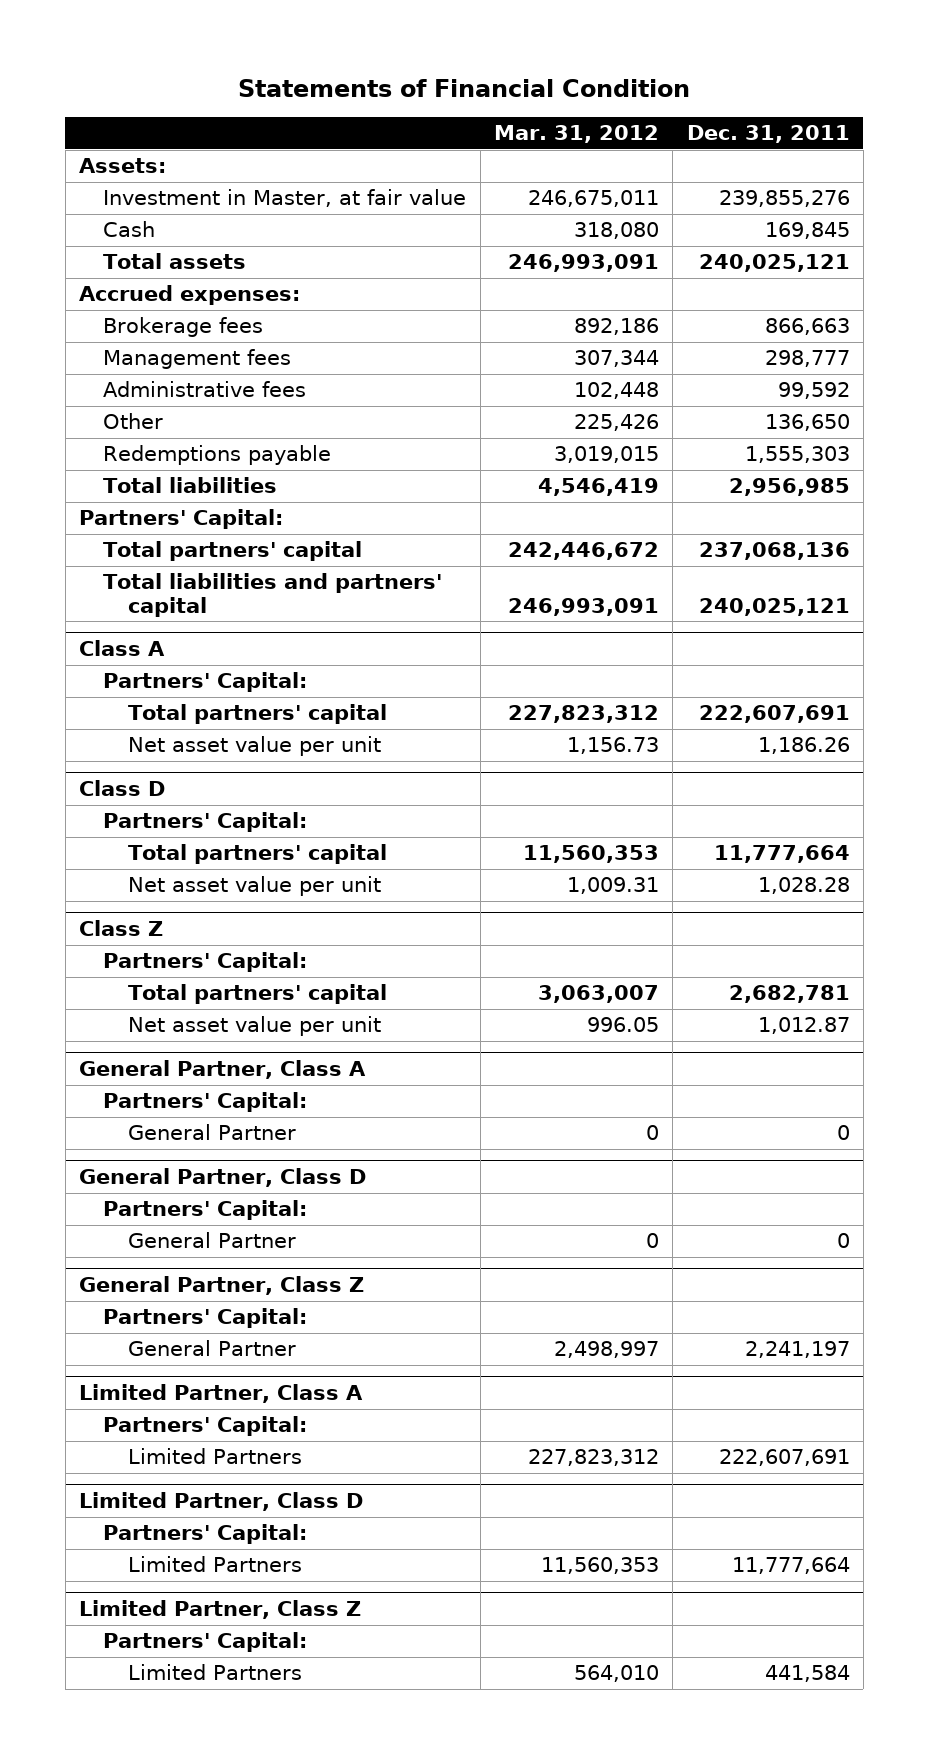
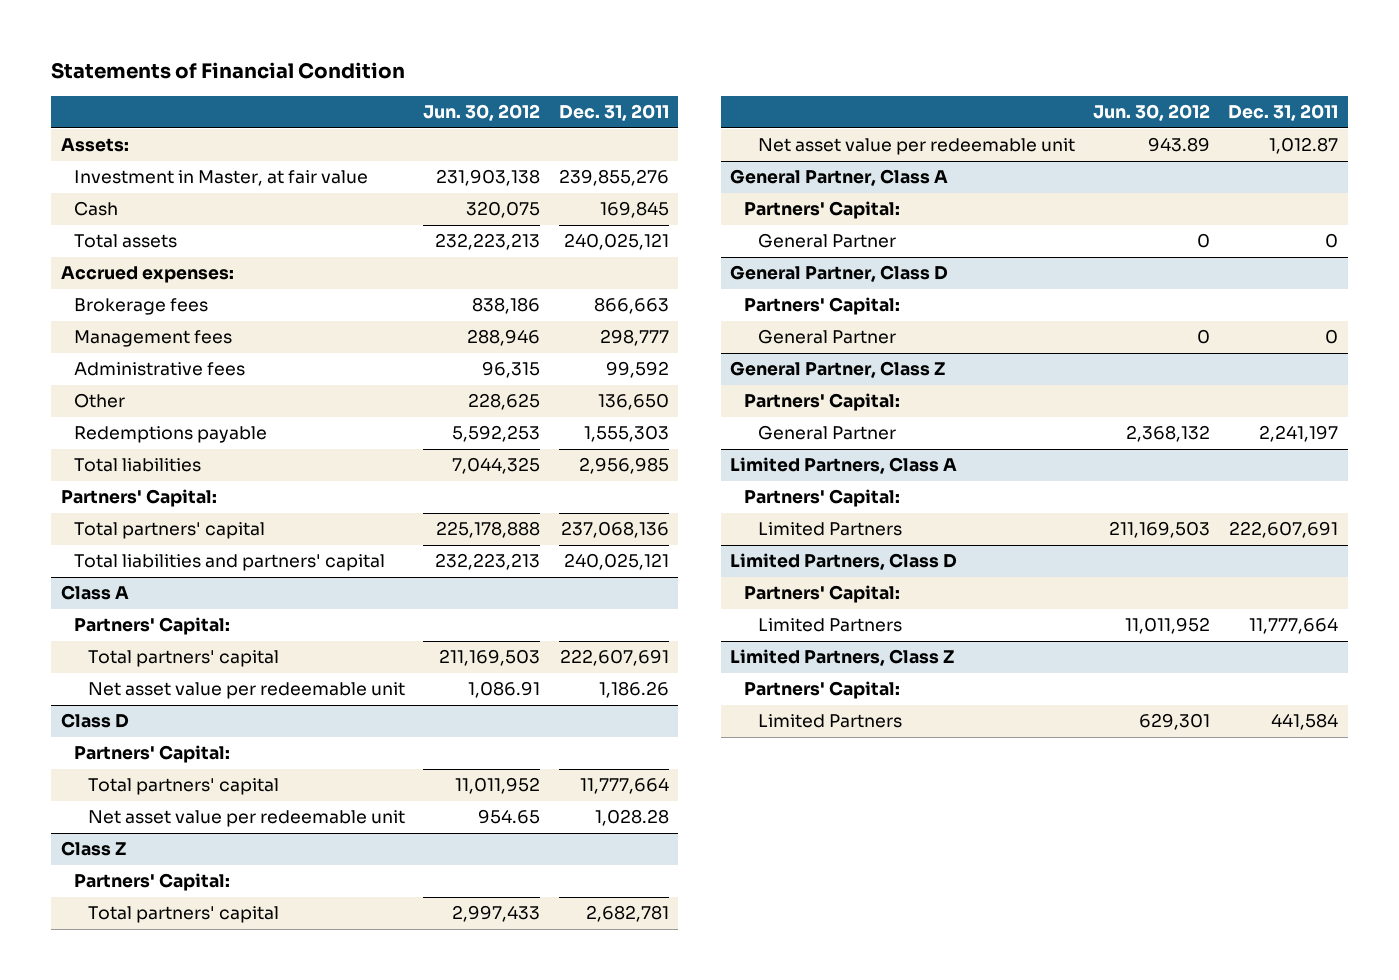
[494,125,660,144] Mar. 31, 2012 -> none
none -> [423,104,541,122] Jun. 30, 2012
[128,736,382,757] Net asset value per unit -> [87,682,405,700] Net asset value per redeemable unit
[128,876,382,897] Net asset value per unit -> [87,810,405,828] Net asset value per redeemable unit
[128,1016,382,1037] Net asset value per unit -> [757,138,1075,156] Net asset value per redeemable unit
[78,1384,363,1404] Limited Partner, Class A -> [730,457,958,475] Limited Partners, Class A
[78,1492,363,1512] Limited Partner, Class D -> [730,553,958,571] Limited Partners, Class D
[78,1600,361,1620] Limited Partner, Class Z -> [730,649,955,667] Limited Partners, Class Z

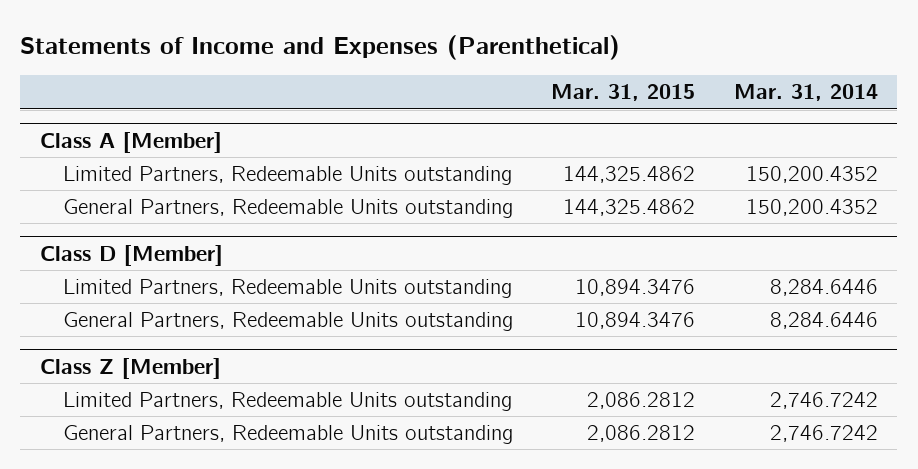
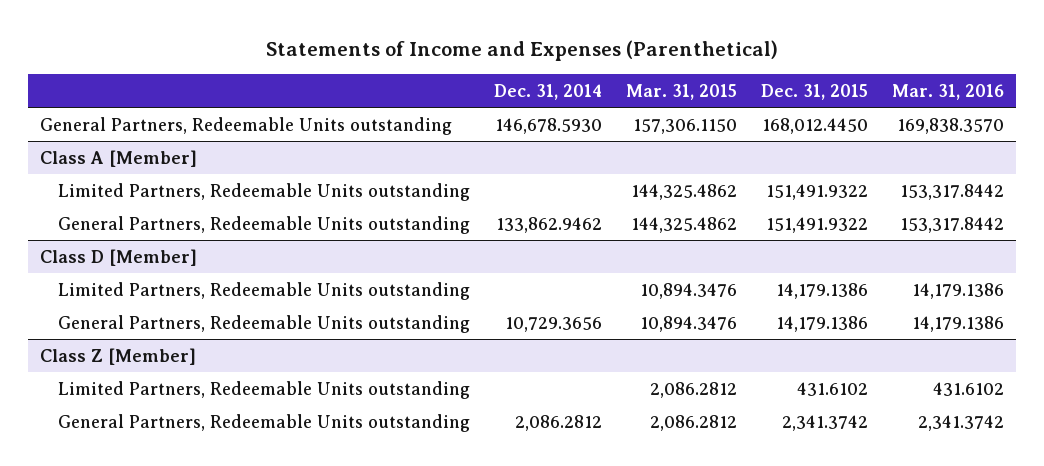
[733,84,878,102] Mar. 31, 2014 -> none
none -> [494,84,603,101] Dec. 31, 2014
none -> [761,84,869,101] Dec. 31, 2015
none -> [892,84,1005,101] Mar. 31, 2016
none -> [40,116,453,135] General Partners, Redeemable Units outstanding

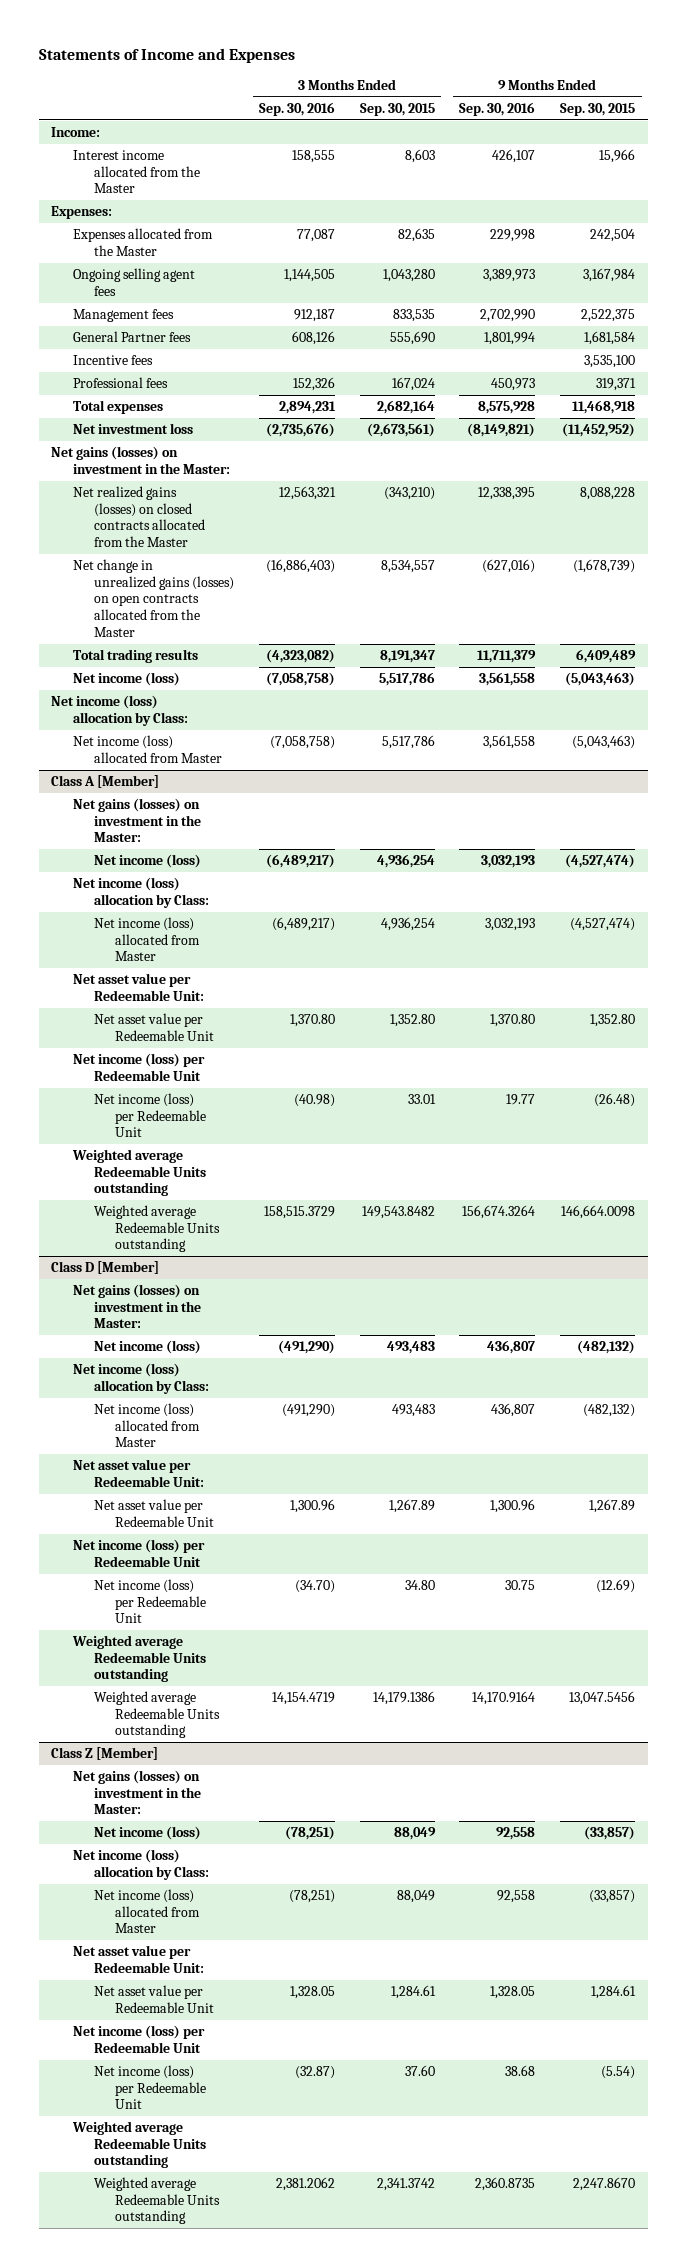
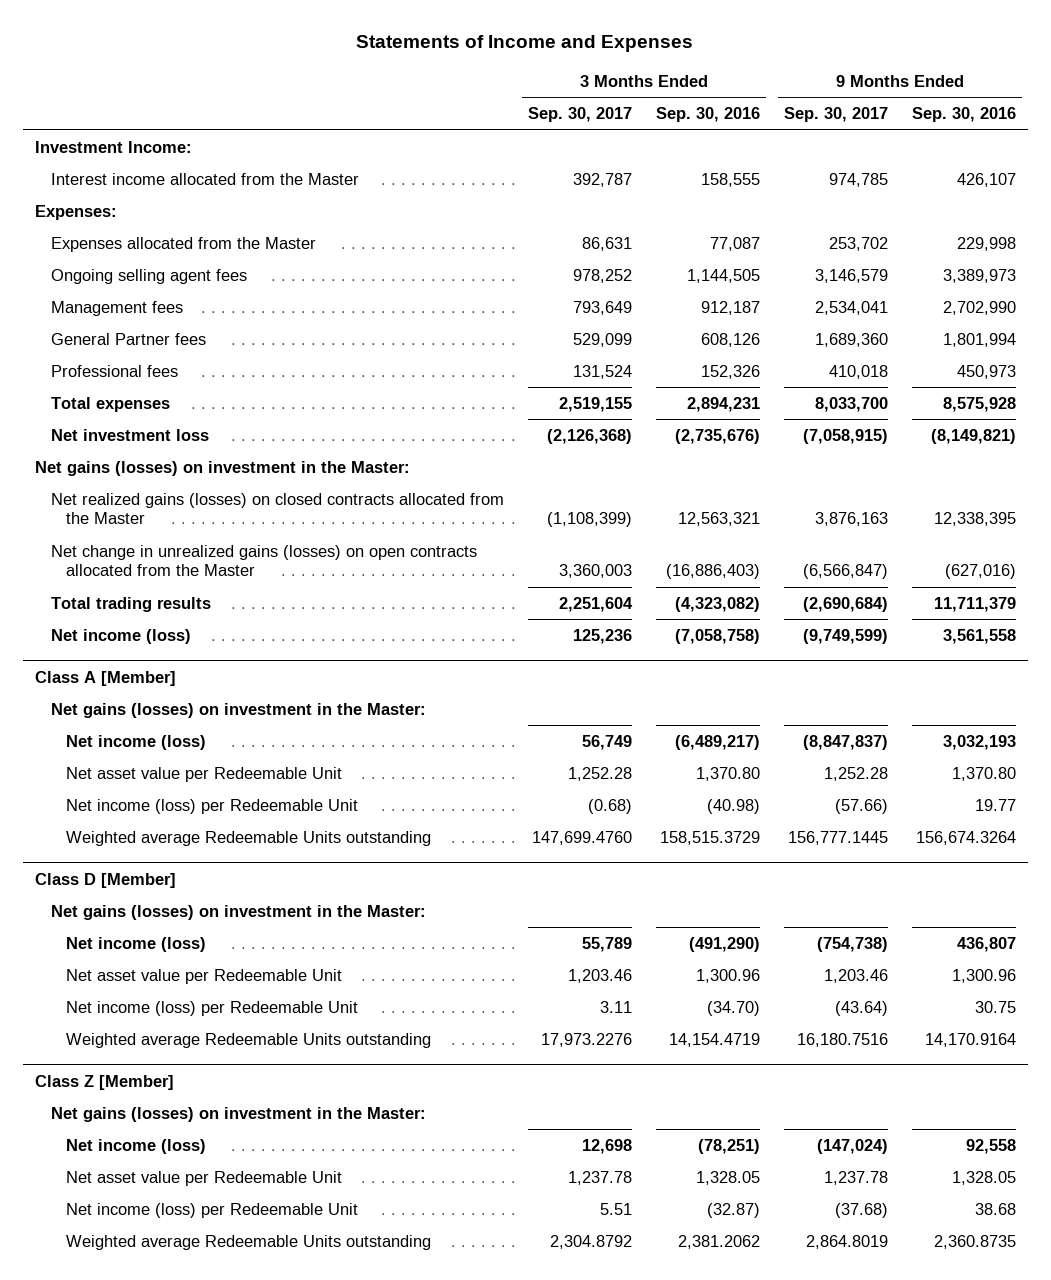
[359,102,435,116] Sep. 30, 2015 -> none
[560,102,636,116] Sep. 30, 2015 -> none
none -> [527,107,632,123] Sep. 30, 2017
none -> [783,107,888,123] Sep. 30, 2017
[51,127,101,138] Income: -> [35,140,193,153] Investment Income:
[72,355,153,366] Incentive fees -> none
[51,695,188,726] Net income (loss) allocation by Class: -> none
[72,735,222,763] Net income (loss) allocated from Master -> none
[72,877,209,908] Net income (loss) allocation by Class: -> none
[93,917,201,962] Net income (loss) allocated from Master -> none
[72,973,204,1001] Net asset value per Redeemable Unit: -> none
[72,1053,205,1081] Net income (loss) per Redeemable Unit -> none
[71,1149,206,1197] Weighted average Redeemable Units outstanding -> none
[72,1363,209,1394] Net income (loss) allocation by Class: -> none
[93,1403,201,1448] Net income (loss) allocated from Master -> none
[72,1459,204,1487] Net asset value per Redeemable Unit: -> none
[72,1539,205,1567] Net income (loss) per Redeemable Unit -> none
[71,1635,206,1683] Weighted average Redeemable Units outstanding -> none
[72,1849,209,1880] Net income (loss) allocation by Class: -> none
[93,1889,201,1934] Net income (loss) allocated from Master -> none
[72,1945,204,1973] Net asset value per Redeemable Unit: -> none
[72,2025,205,2053] Net income (loss) per Redeemable Unit -> none
[71,2121,206,2169] Weighted average Redeemable Units outstanding -> none

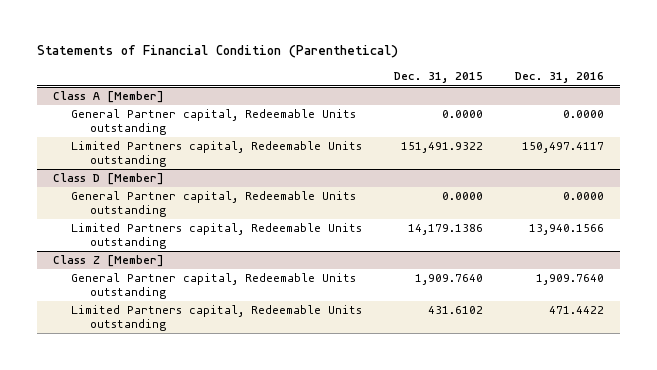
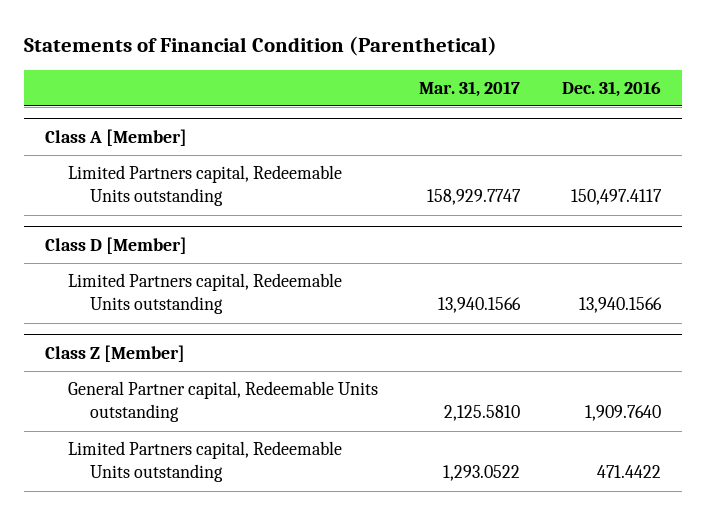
[394,72,484,84] Dec. 31, 2015 -> none
none -> [419,80,521,97] Mar. 31, 2017
[71,109,357,136] General Partner capital, Redeemable Units outstanding -> none
[71,191,357,218] General Partner capital, Redeemable Units outstanding -> none

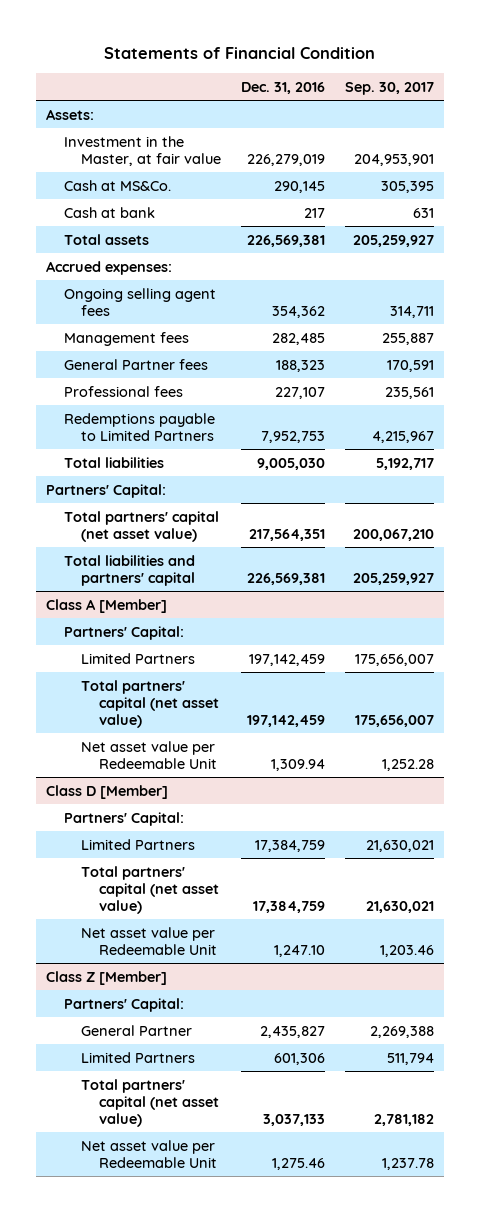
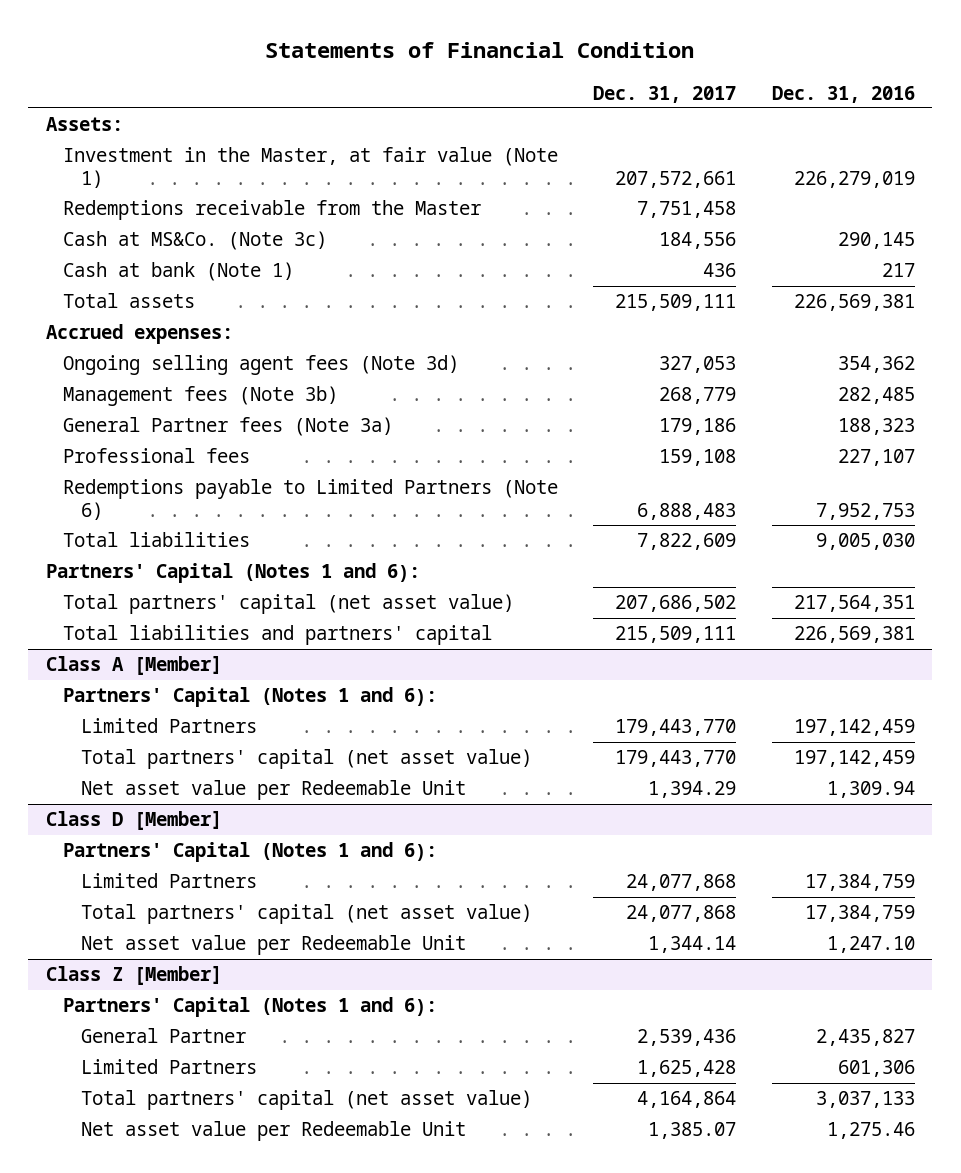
[344,81,434,95] Sep. 30, 2017 -> none
none -> [593,85,737,103] Dec. 31, 2017
[63,135,222,166] Investment in the Master, at fair value -> [63,147,559,188] Investment in the Master, at fair value (Note 1)
none -> [63,200,482,221] Redemptions receivable from the Master
[63,179,171,191] Cash at MS&Co. -> [63,231,328,251] Cash at MS&Co. (Note 3c)
[63,206,155,218] Cash at bank -> [63,262,295,282] Cash at bank (Note 1)
[63,287,216,316] Ongoing selling agent fees -> [63,355,460,376] Ongoing selling agent fees (Note 3d)
[63,331,189,346] Management fees -> [63,386,339,407] Management fees (Note 3b)
[63,358,208,370] General Partner fees -> [63,417,394,437] General Partner fees (Note 3a)
[63,412,215,441] Redemptions payable to Limited Partners -> [63,479,559,520] Redemptions payable to Limited Partners (Note 6)
[46,483,167,498] Partners' Capital: -> [45,563,420,584] Partners' Capital (Notes 1 and 6):
[63,625,184,640] Partners' Capital: -> [63,687,438,708] Partners' Capital (Notes 1 and 6):
[63,811,184,826] Partners' Capital: -> [63,842,438,863] Partners' Capital (Notes 1 and 6):
[63,997,184,1012] Partners' Capital: -> [63,997,438,1018] Partners' Capital (Notes 1 and 6):

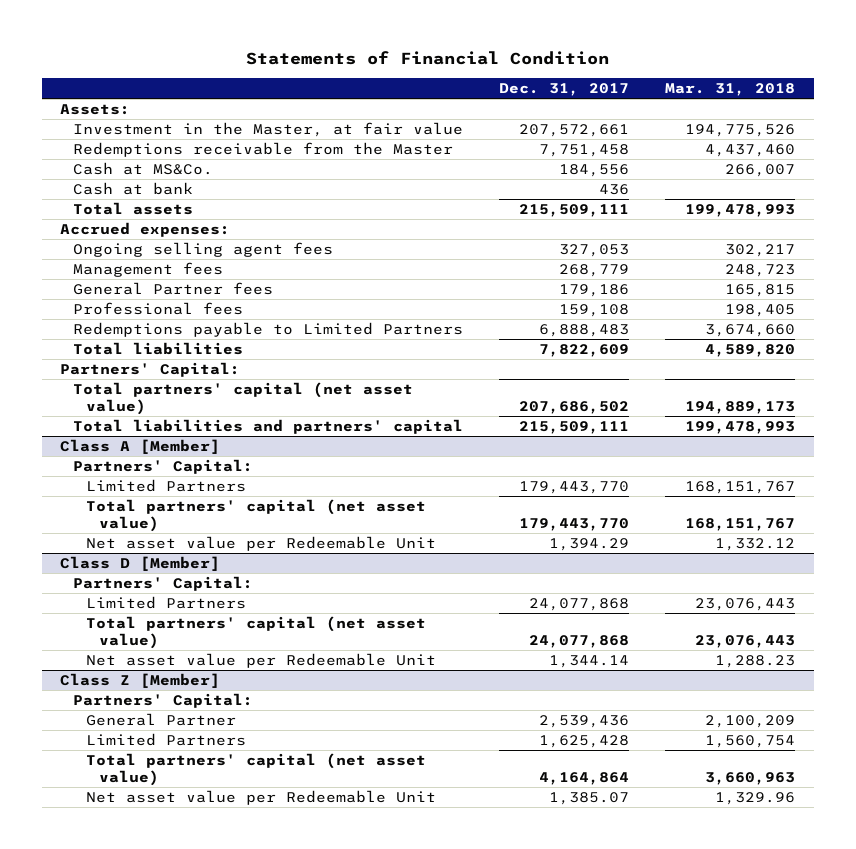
[771,85,915,103] Dec. 31, 2016 -> none
none -> [665,82,796,96] Mar. 31, 2018
[63,147,559,188] Investment in the Master, at fair value (Note 1) -> [73,122,464,138] Investment in the Master, at fair value
[63,231,328,251] Cash at MS&Co. (Note 3c) -> [73,162,214,176] Cash at MS&Co.
[63,262,295,282] Cash at bank (Note 1) -> [73,182,194,196] Cash at bank
[63,355,460,376] Ongoing selling agent fees (Note 3d) -> [73,242,334,258] Ongoing selling agent fees
[63,386,339,407] Management fees (Note 3b) -> [73,262,224,278] Management fees
[63,417,394,437] General Partner fees (Note 3a) -> [73,282,274,296] General Partner fees
[63,479,559,520] Redemptions payable to Limited Partners (Note 6) -> [73,322,464,338] Redemptions payable to Limited Partners
[45,563,420,584] Partners' Capital (Notes 1 and 6): -> [60,362,241,378] Partners' Capital:
[63,687,438,708] Partners' Capital (Notes 1 and 6): -> [73,459,254,475] Partners' Capital:
[63,842,438,863] Partners' Capital (Notes 1 and 6): -> [73,576,254,592] Partners' Capital:
[63,997,438,1018] Partners' Capital (Notes 1 and 6): -> [73,693,254,709] Partners' Capital:

